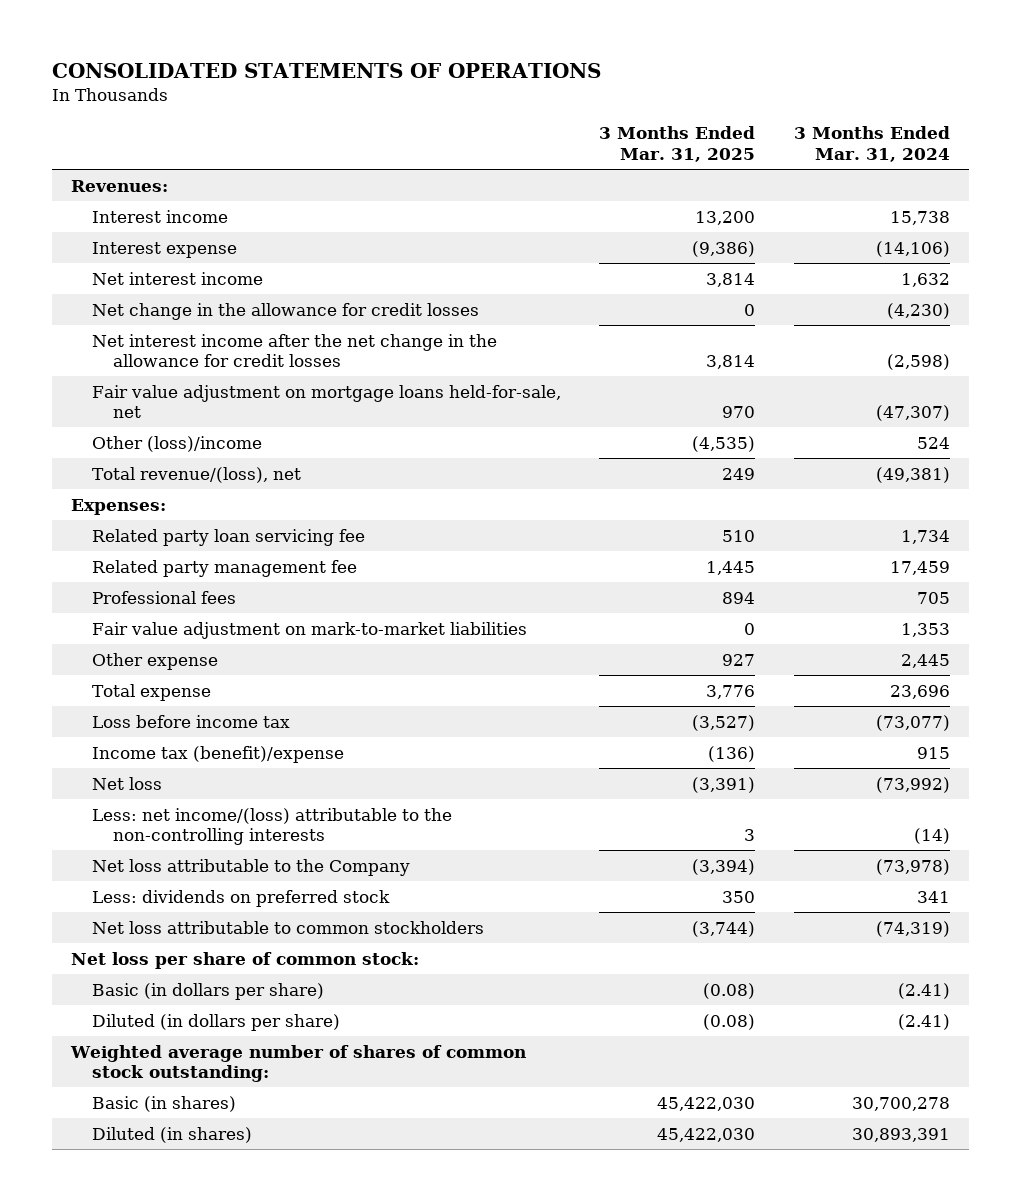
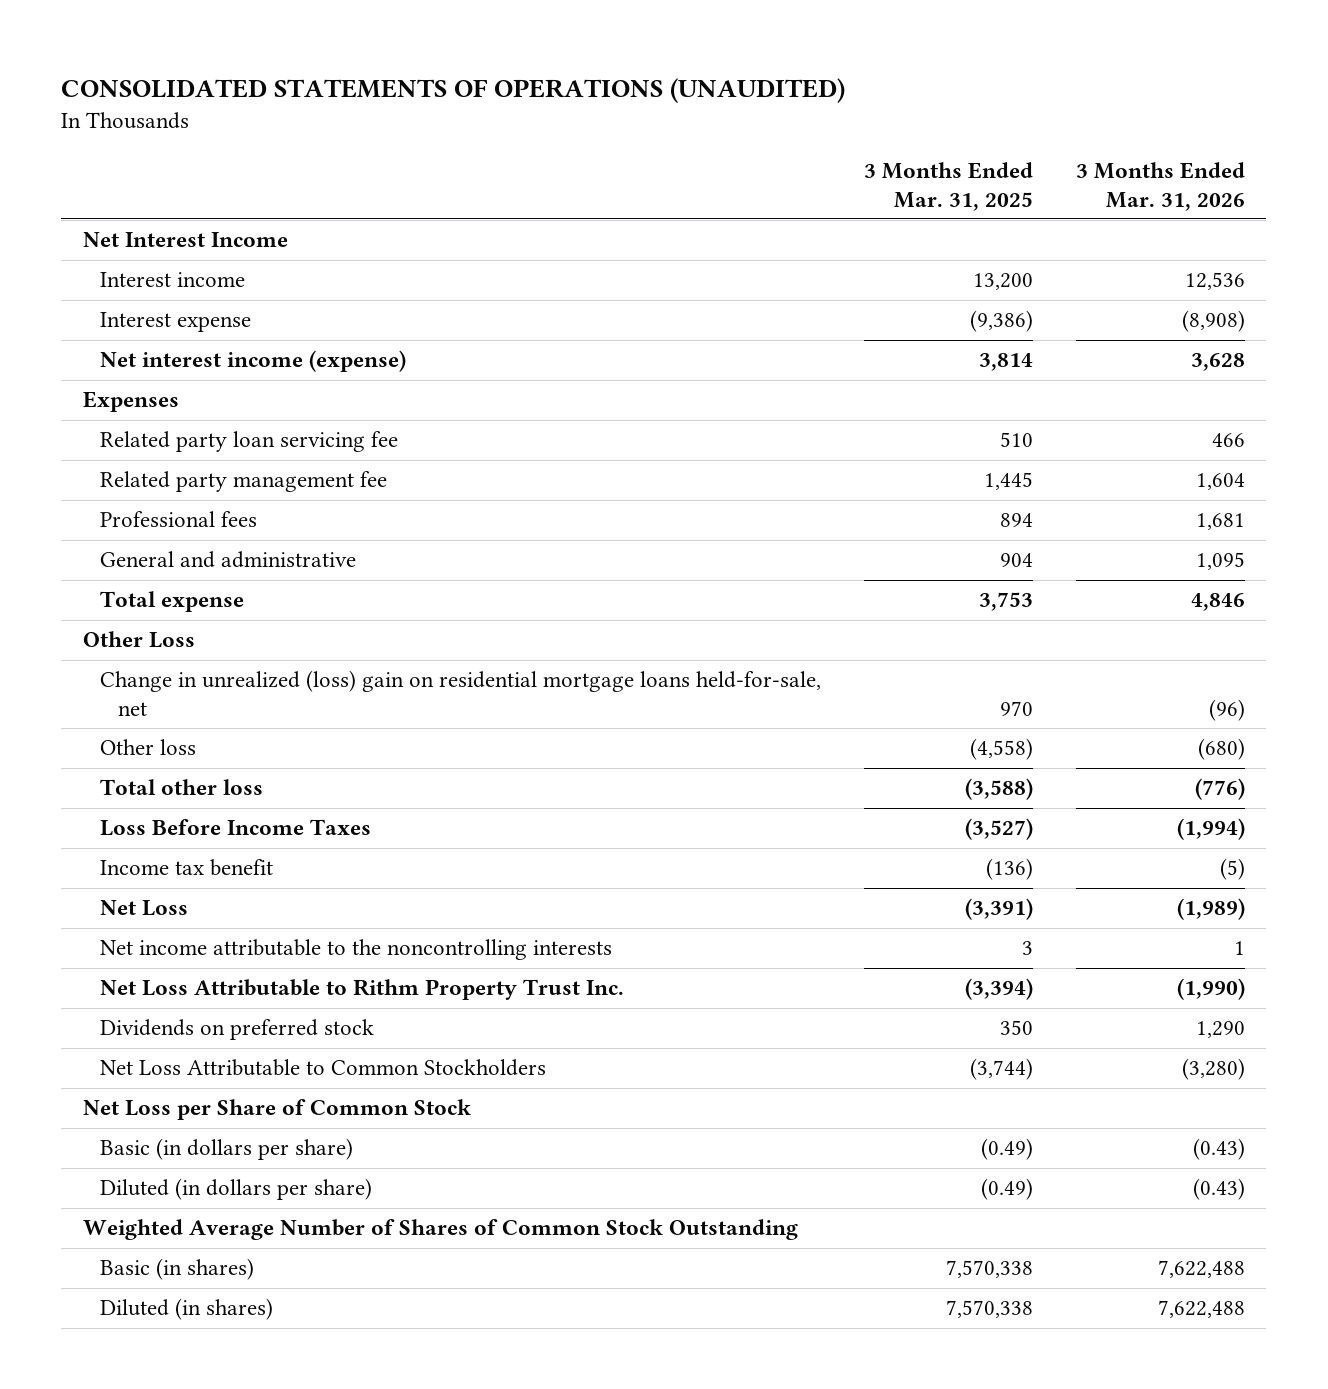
[51,63,601,79] CONSOLIDATED STATEMENTS OF OPERATIONS -> [61,77,846,103] CONSOLIDATED STATEMENTS OF OPERATIONS (UNAUDITED)
[793,126,950,163] 3 Months Ended Mar. 31, 2024 -> none
none -> [1075,161,1245,211] 3 Months Ended Mar. 31, 2026
[70,179,168,192] Revenues: -> [82,232,288,248] Net Interest Income
[91,302,479,320] Net change in the allowance for credit losses -> none
[91,333,497,368] Net interest income after the net change in the allowance for credit losses -> none
[91,384,561,419] Fair value adjustment on mortgage loans held-for-sale, net -> none
[91,435,262,452] Other (loss)/income -> none
[91,466,301,483] Total revenue/(loss), net -> none
[91,271,263,285] Net interest income -> [100,350,407,373] Net interest income (expense)
[70,498,166,515] Expenses: -> [82,391,179,413] Expenses
[91,621,527,639] Fair value adjustment on mark-to-market liabilities -> none
[91,652,218,670] Other expense -> none
none -> [100,551,357,569] General and administrative
[706,684,756,699] 3,776 -> [979,592,1034,612] 3,753
none -> [82,631,195,649] Other Loss
none -> [100,670,822,716] Change in unrealized (loss) gain on residential mortgage loans held-for-sale, net
none -> [100,739,197,756] Other loss
none -> [100,779,264,796] Total other loss
[91,714,290,728] Loss before income tax -> [100,819,372,837] Loss Before Income Taxes
[91,745,344,763] Income tax (benefit)/expense -> [100,859,274,877] Income tax benefit
[91,776,162,790] Net loss -> [100,900,189,917] Net Loss
[91,807,452,846] Less: net income/(loss) attributable to the non-controlling interests -> [100,939,613,961] Net income attributable to the noncontrolling interests
[91,858,410,876] Net loss attributable to the Company -> [100,979,625,1001] Net Loss Attributable to Rithm Property Trust Inc.
[91,889,390,907] Less: dividends on preferred stock -> [100,1019,375,1041] Dividends on preferred stock
[91,920,484,934] Net loss attributable to common stockholders -> [100,1059,547,1077] Net Loss Attributable to Common Stockholders
[70,951,419,969] Net loss per share of common stock: -> [82,1099,471,1121] Net Loss per Share of Common Stock
[703,982,756,999] (0.08) -> [981,1138,1034,1161] (0.49)
[703,1013,756,1030] (0.08) -> [981,1178,1034,1201] (0.49)
[69,1044,526,1083] Weighted average number of shares of common stock outstanding: -> [82,1219,798,1241] Weighted Average Number of Shares of Common Stock Outstanding
[657,1096,756,1111] 45,422,030 -> [946,1260,1034,1279] 7,570,338
[657,1127,756,1142] 45,422,030 -> [946,1300,1034,1319] 7,570,338

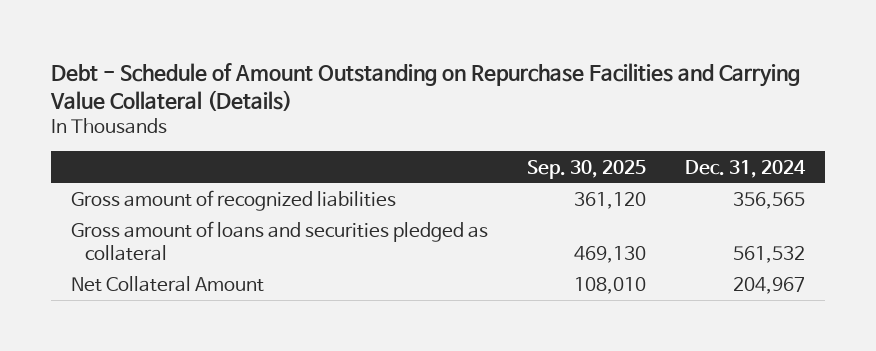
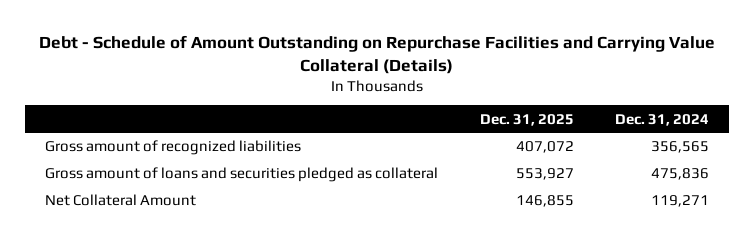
[526,159,646,179] Sep. 30, 2025 -> none
none -> [479,113,574,126] Dec. 31, 2025
[733,245,806,263] 561,532 -> [650,168,709,181] 475,836
[733,277,806,295] 204,967 -> [650,195,709,208] 119,271

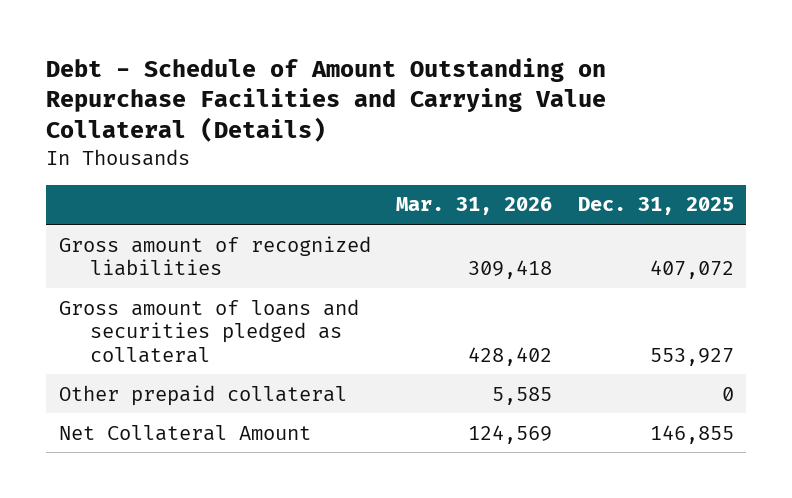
[614,113,709,126] Dec. 31, 2024 -> none
none -> [396,197,553,216] Mar. 31, 2026
none -> [58,384,347,406] Other prepaid collateral

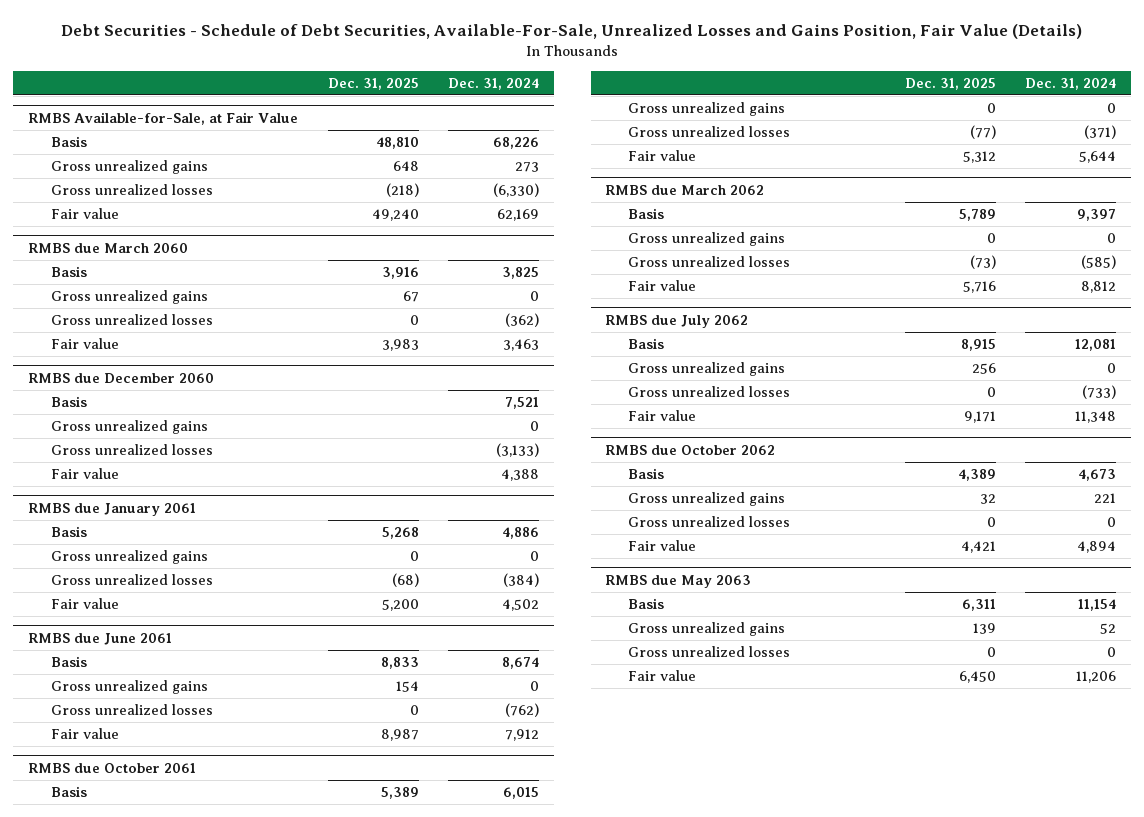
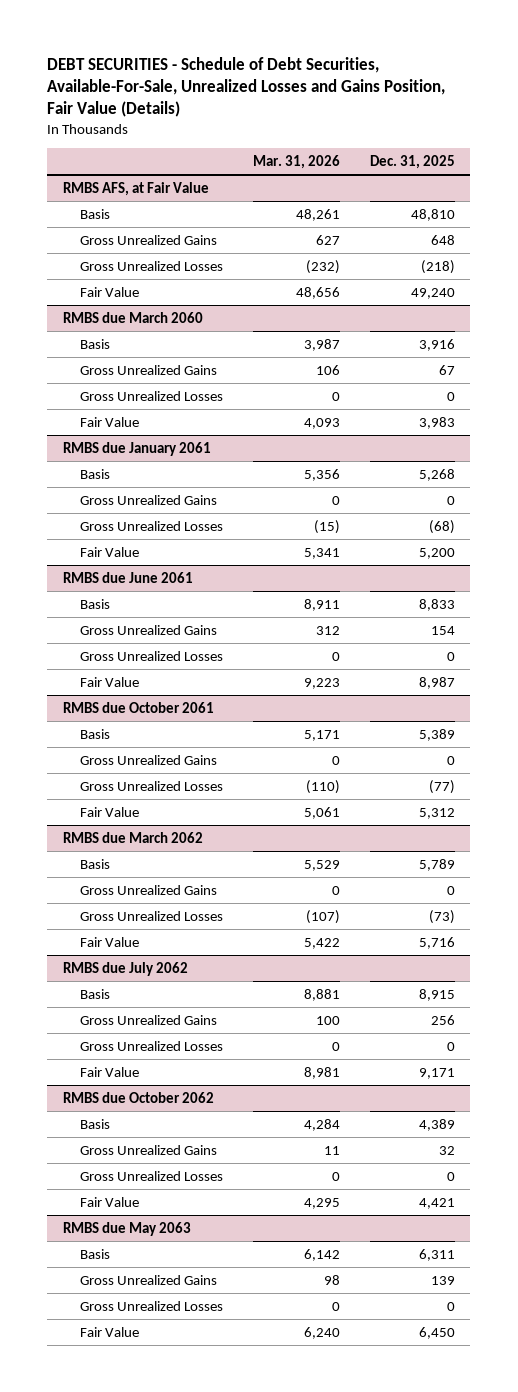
[61,24,1083,40] Debt Securities - Schedule of Debt Securities, Available-For-Sale, Unrealized Losses and Gains Position, Fair Value (Details) -> [47,56,446,118] DEBT SECURITIES - Schedule of Debt Securities, Available-For-Sale, Unrealized Losses and Gains Position, Fair Value (Details)
[448,77,540,90] Dec. 31, 2024 -> none
none -> [253,154,341,169] Mar. 31, 2026
[28,111,299,125] RMBS Available-for-Sale, at Fair Value -> [62,181,209,196] RMBS AFS, at Fair Value
[50,160,208,175] Gross unrealized gains -> [79,234,217,245] Gross Unrealized Gains
[50,184,213,196] Gross unrealized losses -> [79,260,223,271] Gross Unrealized Losses
[50,208,119,220] Fair value -> [79,286,139,297] Fair Value
[28,372,215,383] RMBS due December 2060 -> none
[50,396,87,408] Basis -> none
[50,420,208,435] Gross unrealized gains -> none
[50,444,213,456] Gross unrealized losses -> none
[50,468,119,480] Fair value -> none
[50,290,208,305] Gross unrealized gains -> [79,364,217,375] Gross Unrealized Gains
[50,314,213,326] Gross unrealized losses -> [79,390,223,401] Gross Unrealized Losses
[50,338,119,350] Fair value -> [79,416,139,427] Fair Value
[50,550,208,565] Gross unrealized gains -> [79,494,217,505] Gross Unrealized Gains
[50,574,213,586] Gross unrealized losses -> [79,520,223,531] Gross Unrealized Losses
[50,598,119,610] Fair value -> [79,546,139,557] Fair Value
[50,680,208,695] Gross unrealized gains -> [79,624,217,635] Gross Unrealized Gains
[50,704,213,716] Gross unrealized losses -> [79,650,223,661] Gross Unrealized Losses
[50,728,119,740] Fair value -> [79,676,139,687] Fair Value
[627,102,785,117] Gross unrealized gains -> [79,754,217,765] Gross Unrealized Gains
[627,126,790,138] Gross unrealized losses -> [79,780,223,791] Gross Unrealized Losses
[627,150,696,162] Fair value -> [79,806,139,817] Fair Value
[627,232,785,247] Gross unrealized gains -> [79,884,217,895] Gross Unrealized Gains
[627,256,790,268] Gross unrealized losses -> [79,910,223,921] Gross Unrealized Losses
[627,280,696,292] Fair value -> [79,936,139,947] Fair Value
[627,362,785,377] Gross unrealized gains -> [79,1014,217,1025] Gross Unrealized Gains
[627,386,790,398] Gross unrealized losses -> [79,1040,223,1051] Gross Unrealized Losses
[627,410,696,422] Fair value -> [79,1066,139,1077] Fair Value
[627,492,785,507] Gross unrealized gains -> [79,1144,217,1155] Gross Unrealized Gains
[627,516,790,528] Gross unrealized losses -> [79,1170,223,1181] Gross Unrealized Losses
[627,540,696,552] Fair value -> [79,1196,139,1207] Fair Value
[627,622,785,637] Gross unrealized gains -> [79,1274,217,1285] Gross Unrealized Gains
[627,646,790,658] Gross unrealized losses -> [79,1300,223,1311] Gross Unrealized Losses
[627,670,696,682] Fair value -> [79,1326,139,1337] Fair Value

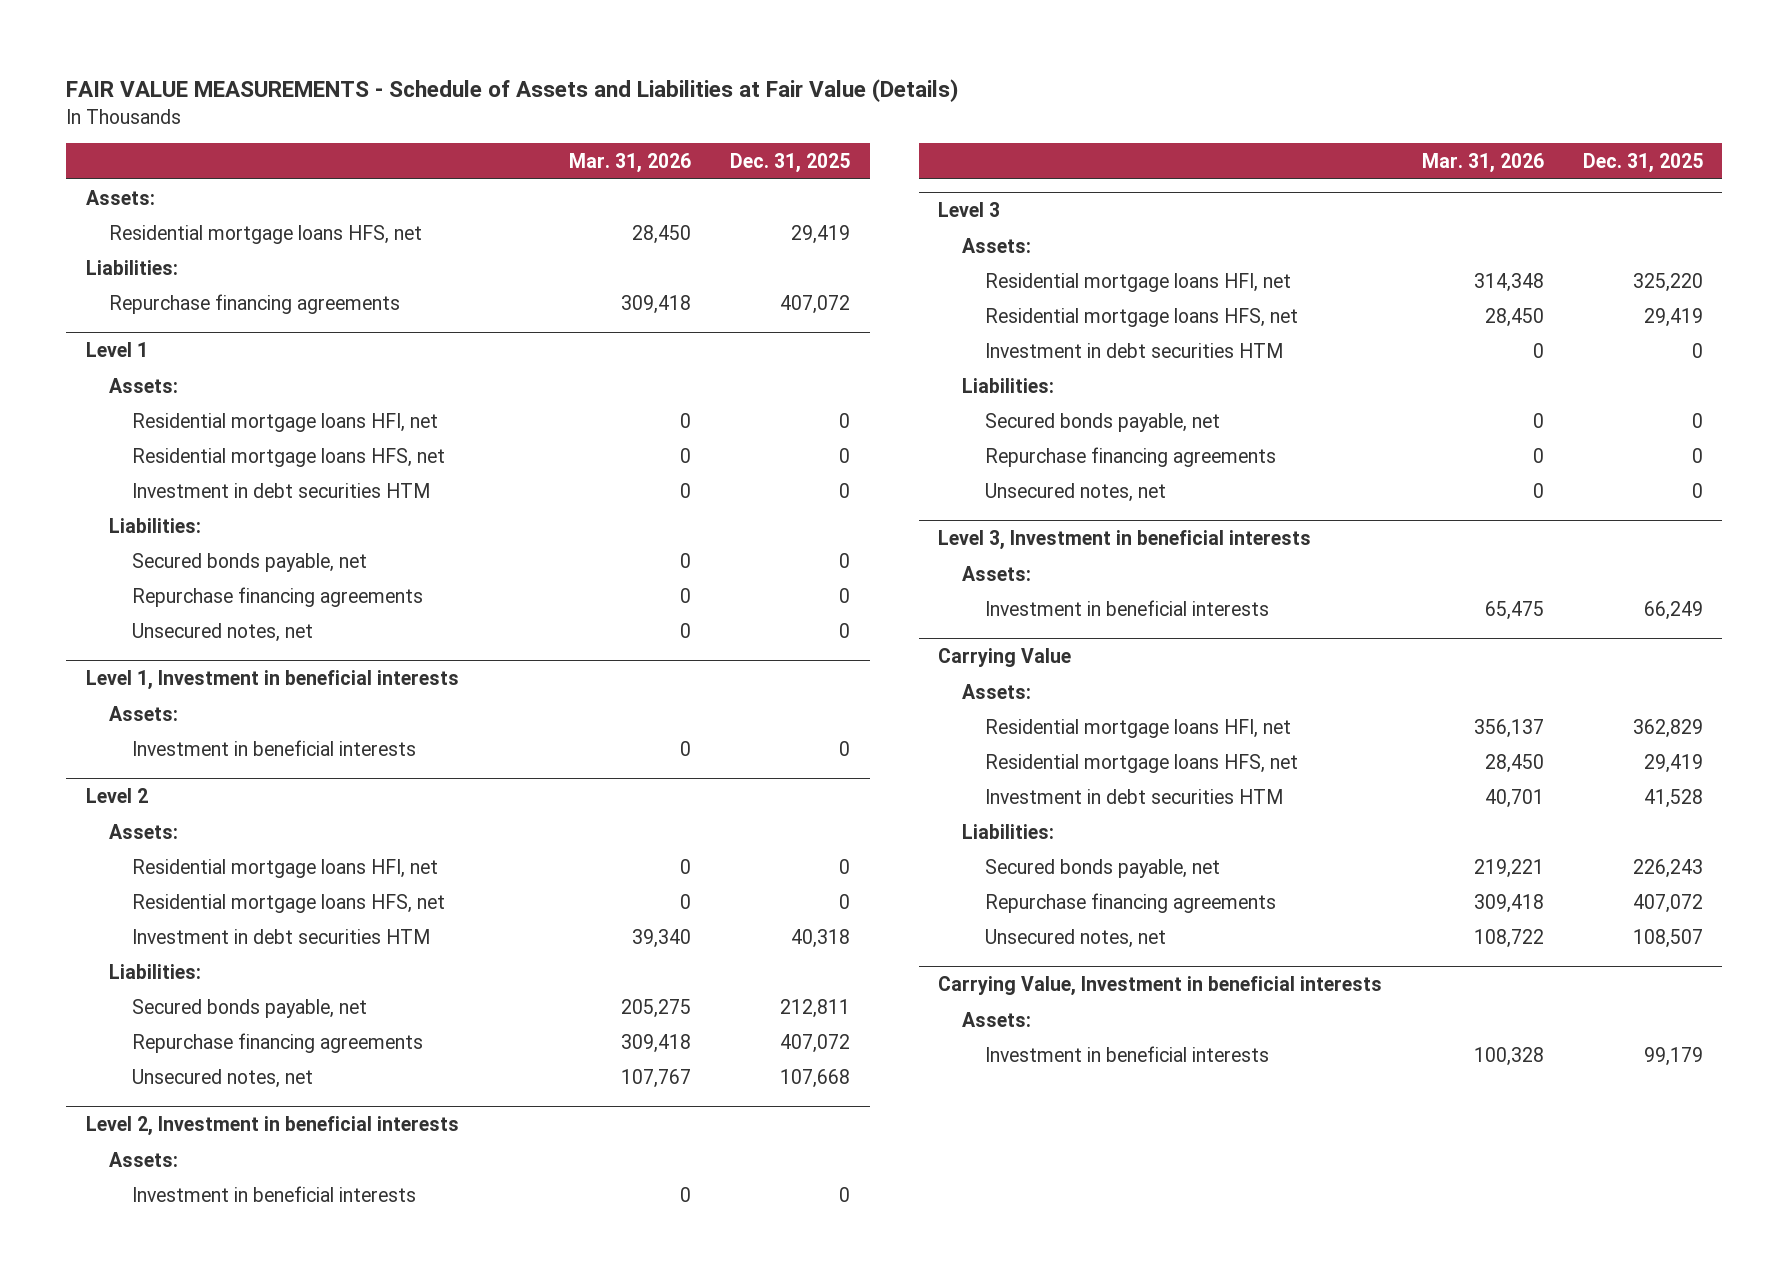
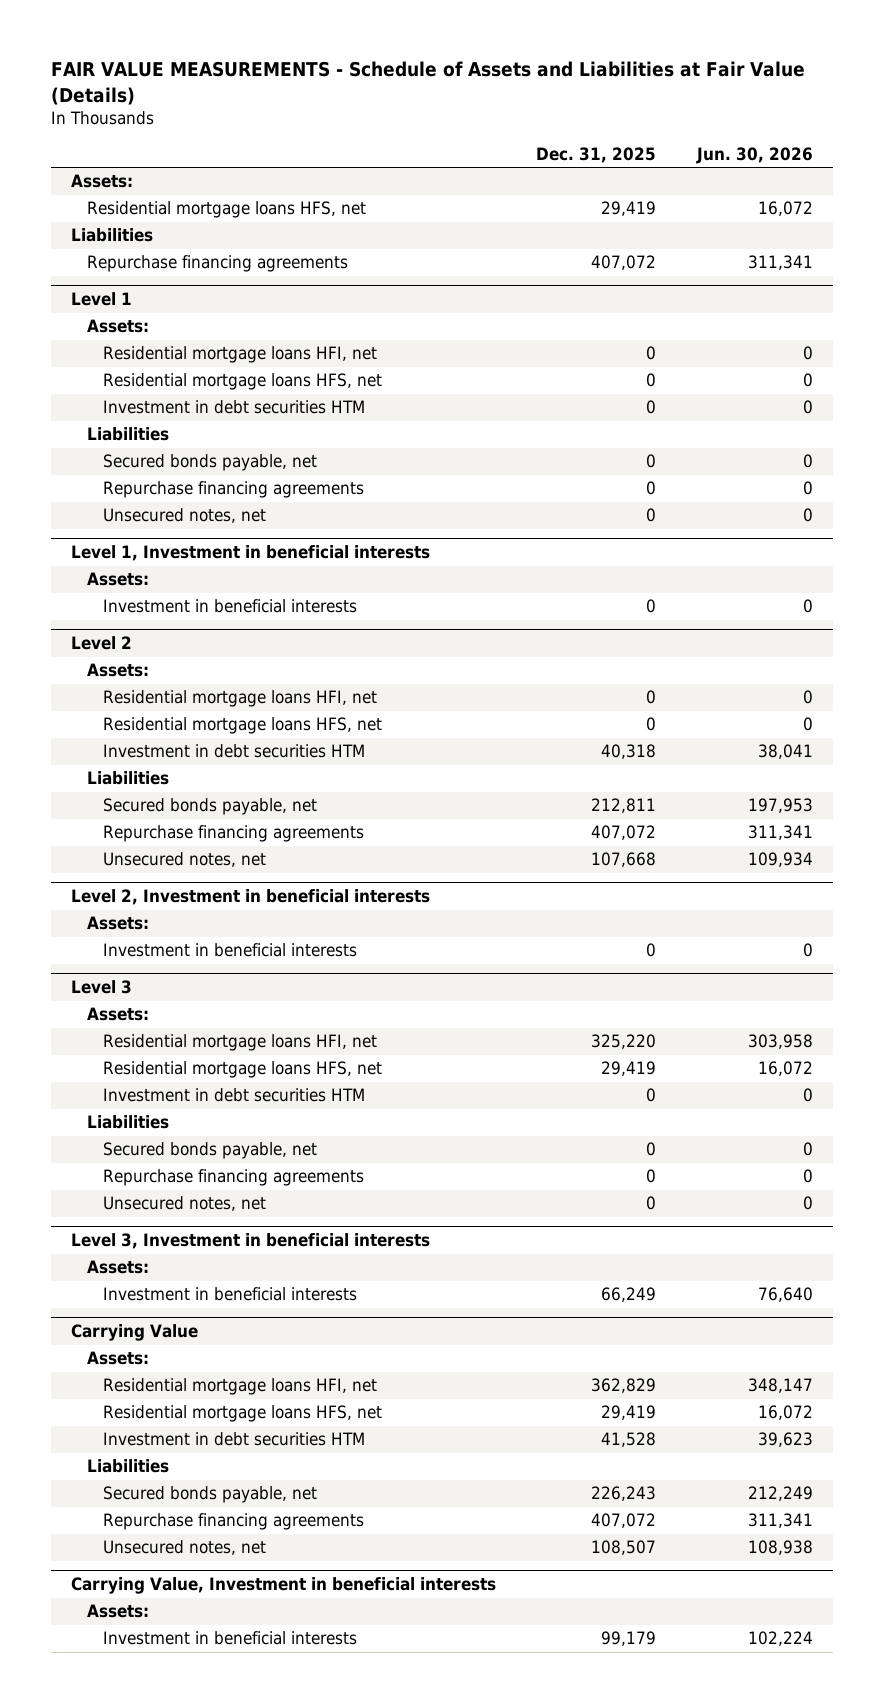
[568,152,691,173] Mar. 31, 2026 -> none
none -> [695,146,813,164] Jun. 30, 2026
[85,259,178,275] Liabilities: -> [70,228,153,243] Liabilities
[109,517,202,533] Liabilities: -> [86,427,169,442] Liabilities
[109,963,202,979] Liabilities: -> [86,771,169,786] Liabilities
[961,377,1054,393] Liabilities: -> [86,1115,169,1130] Liabilities
[961,823,1054,839] Liabilities: -> [86,1459,169,1474] Liabilities

